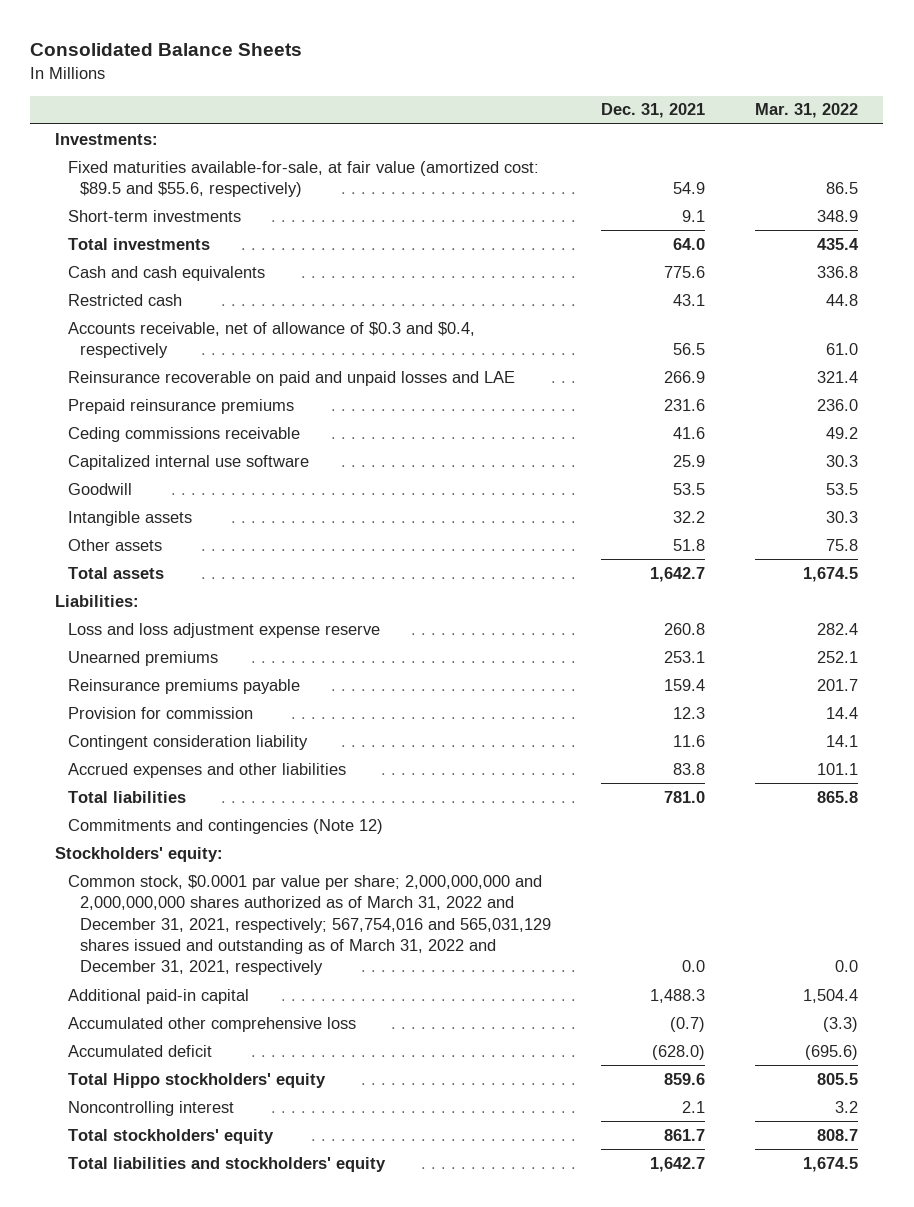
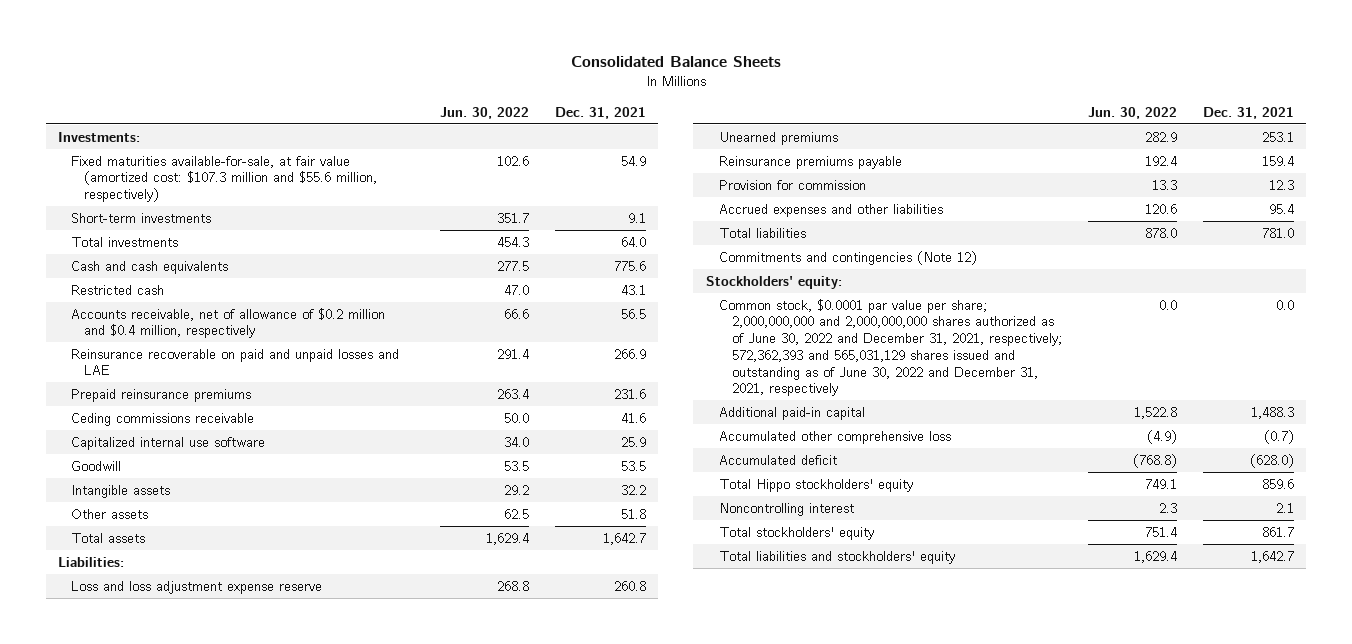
[755,103,859,119] Mar. 31, 2022 -> none
none -> [440,106,530,119] Jun. 30, 2022
[67,160,539,198] Fixed maturities available-for-sale, at fair value (amortized cost: $89.5 and $55.6, respectively) -> [71,155,378,203] Fixed maturities available-for-sale, at fair value (amortized cost: $107.3 million and $55.6 million, respectively)
[67,321,475,359] Accounts receivable, net of allowance of $0.3 and $0.4, respectively -> [71,307,386,339] Accounts receivable, net of allowance of $0.2 million and $0.4 million, respectively
[67,734,308,750] Contingent consideration liability -> none
[673,762,706,775] 83.8 -> [1268,203,1294,214] 95.4
[67,874,552,976] Common stock, $0.0001 par value per share; 2,000,000,000 and 2,000,000,000 shares authorized as of March 31, 2022 and December 31, 2021, respectively; 567,754,016 and 565,031,129 shares issued and outstanding as of March 31, 2022 and December 31, 2021, respectively -> [719,298,1063,397] Common stock, $0.0001 par value per share; 2,000,000,000 and 2,000,000,000 shares authorized as of June 30, 2022 and December 31, 2021, respectively; 572,362,393 and 565,031,129 shares issued and outstanding as of June 30, 2022 and December 31, 2021, respectively

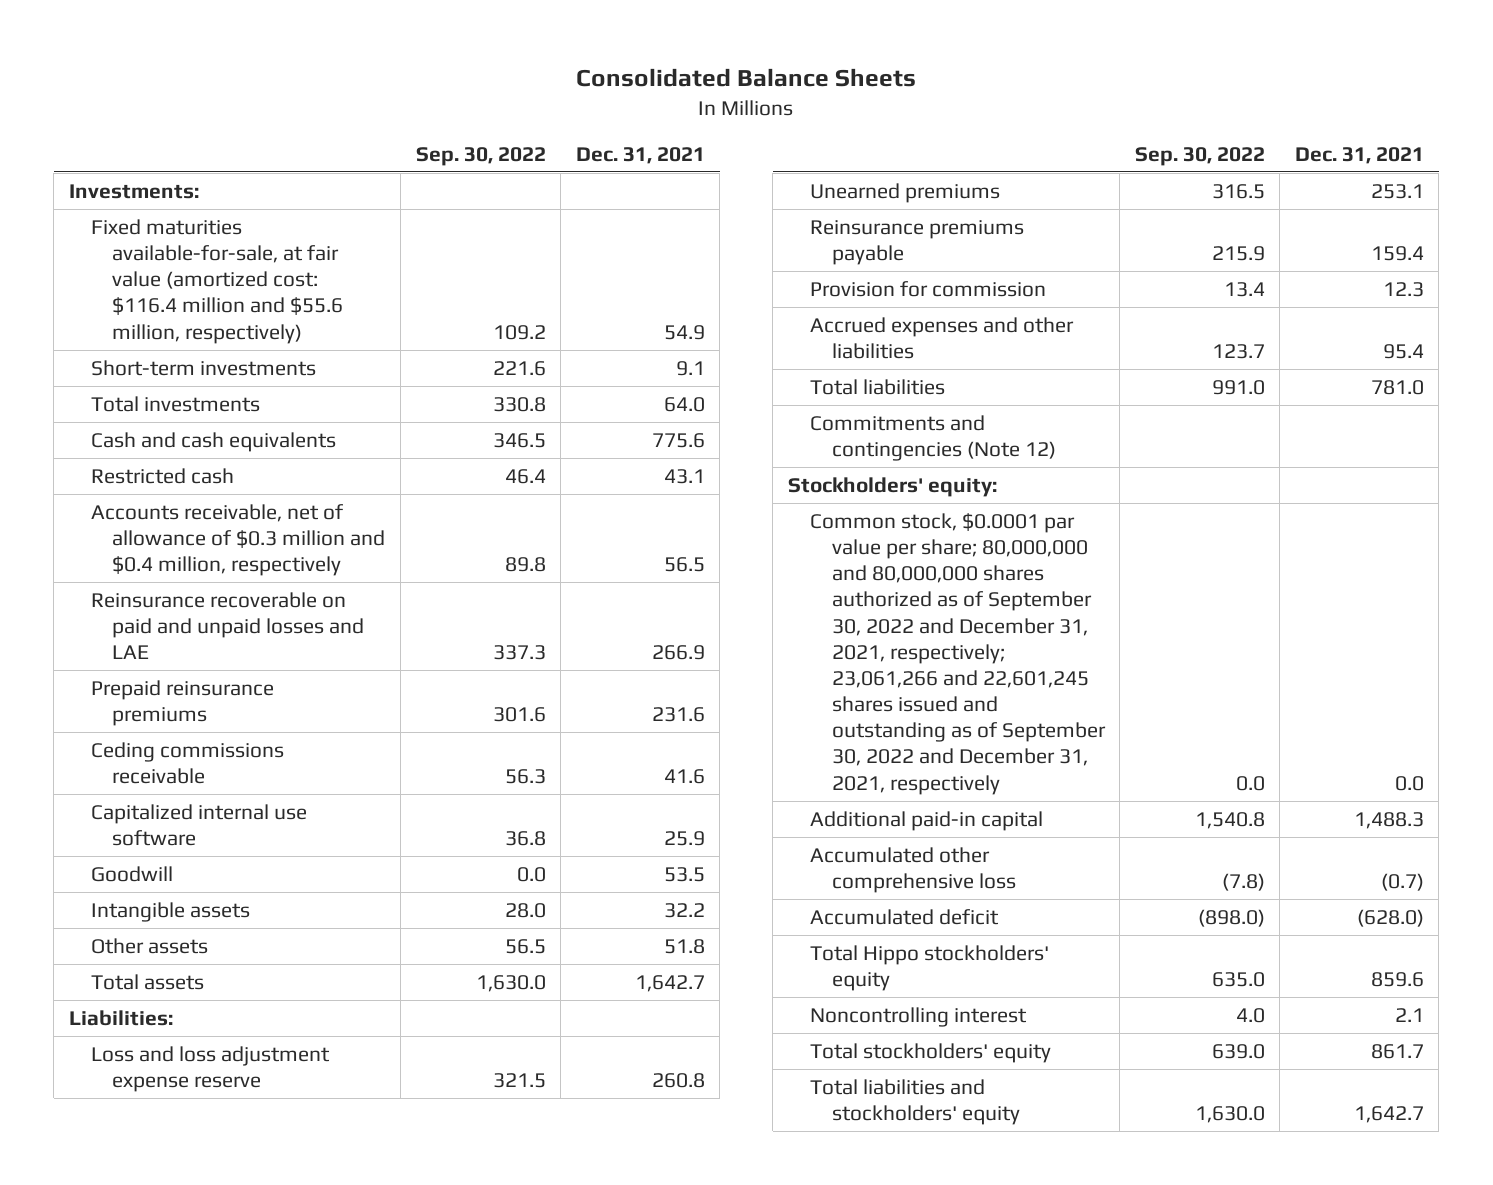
[440,106,530,119] Jun. 30, 2022 -> none
none -> [415,146,546,166] Sep. 30, 2022
[71,155,378,203] Fixed maturities available-for-sale, at fair value (amortized cost: $107.3 million and $55.6 million, respectively) -> [90,218,344,344] Fixed maturities available-for-sale, at fair value (amortized cost: $116.4 million and $55.6 million, respectively)
[71,307,386,339] Accounts receivable, net of allowance of $0.2 million and $0.4 million, respectively -> [90,503,386,577] Accounts receivable, net of allowance of $0.3 million and $0.4 million, respectively
[719,298,1063,397] Common stock, $0.0001 par value per share; 2,000,000,000 and 2,000,000,000 shares authorized as of June 30, 2022 and December 31, 2021, respectively; 572,362,393 and 565,031,129 shares issued and outstanding as of June 30, 2022 and December 31, 2021, respectively -> [809,512,1106,795] Common stock, $0.0001 par value per share; 80,000,000 and 80,000,000 shares authorized as of September 30, 2022 and December 31, 2021, respectively; 23,061,266 and 22,601,245 shares issued and outstanding as of September 30, 2022 and December 31, 2021, respectively

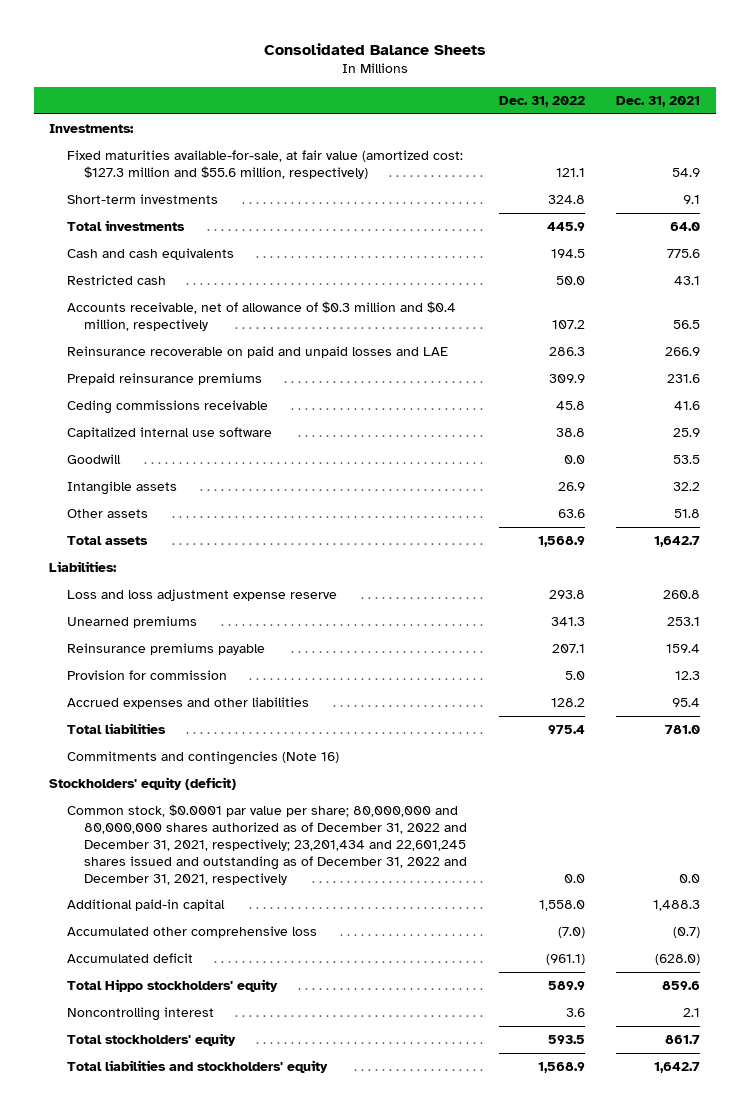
[415,146,546,166] Sep. 30, 2022 -> none
none -> [498,95,585,107] Dec. 31, 2022
[90,218,344,344] Fixed maturities available-for-sale, at fair value (amortized cost: $116.4 million and $55.6 million, respectively) -> [66,149,463,179] Fixed maturities available-for-sale, at fair value (amortized cost: $127.3 million and $55.6 million, respectively)
[809,414,1056,461] Commitments and contingencies (Note 12) -> [66,750,339,765] Commitments and contingencies (Note 16)
[787,476,997,497] Stockholders' equity: -> [49,776,237,790] Stockholders' equity (deficit)
[809,512,1106,795] Common stock, $0.0001 par value per share; 80,000,000 and 80,000,000 shares authorized as of September 30, 2022 and December 31, 2021, respectively; 23,061,266 and 22,601,245 shares issued and outstanding as of September 30, 2022 and December 31, 2021, respectively -> [66,803,468,885] Common stock, $0.0001 par value per share; 80,000,000 and 80,000,000 shares authorized as of December 31, 2022 and December 31, 2021, respectively; 23,201,434 and 22,601,245 shares issued and outstanding as of December 31, 2022 and December 31, 2021, respectively

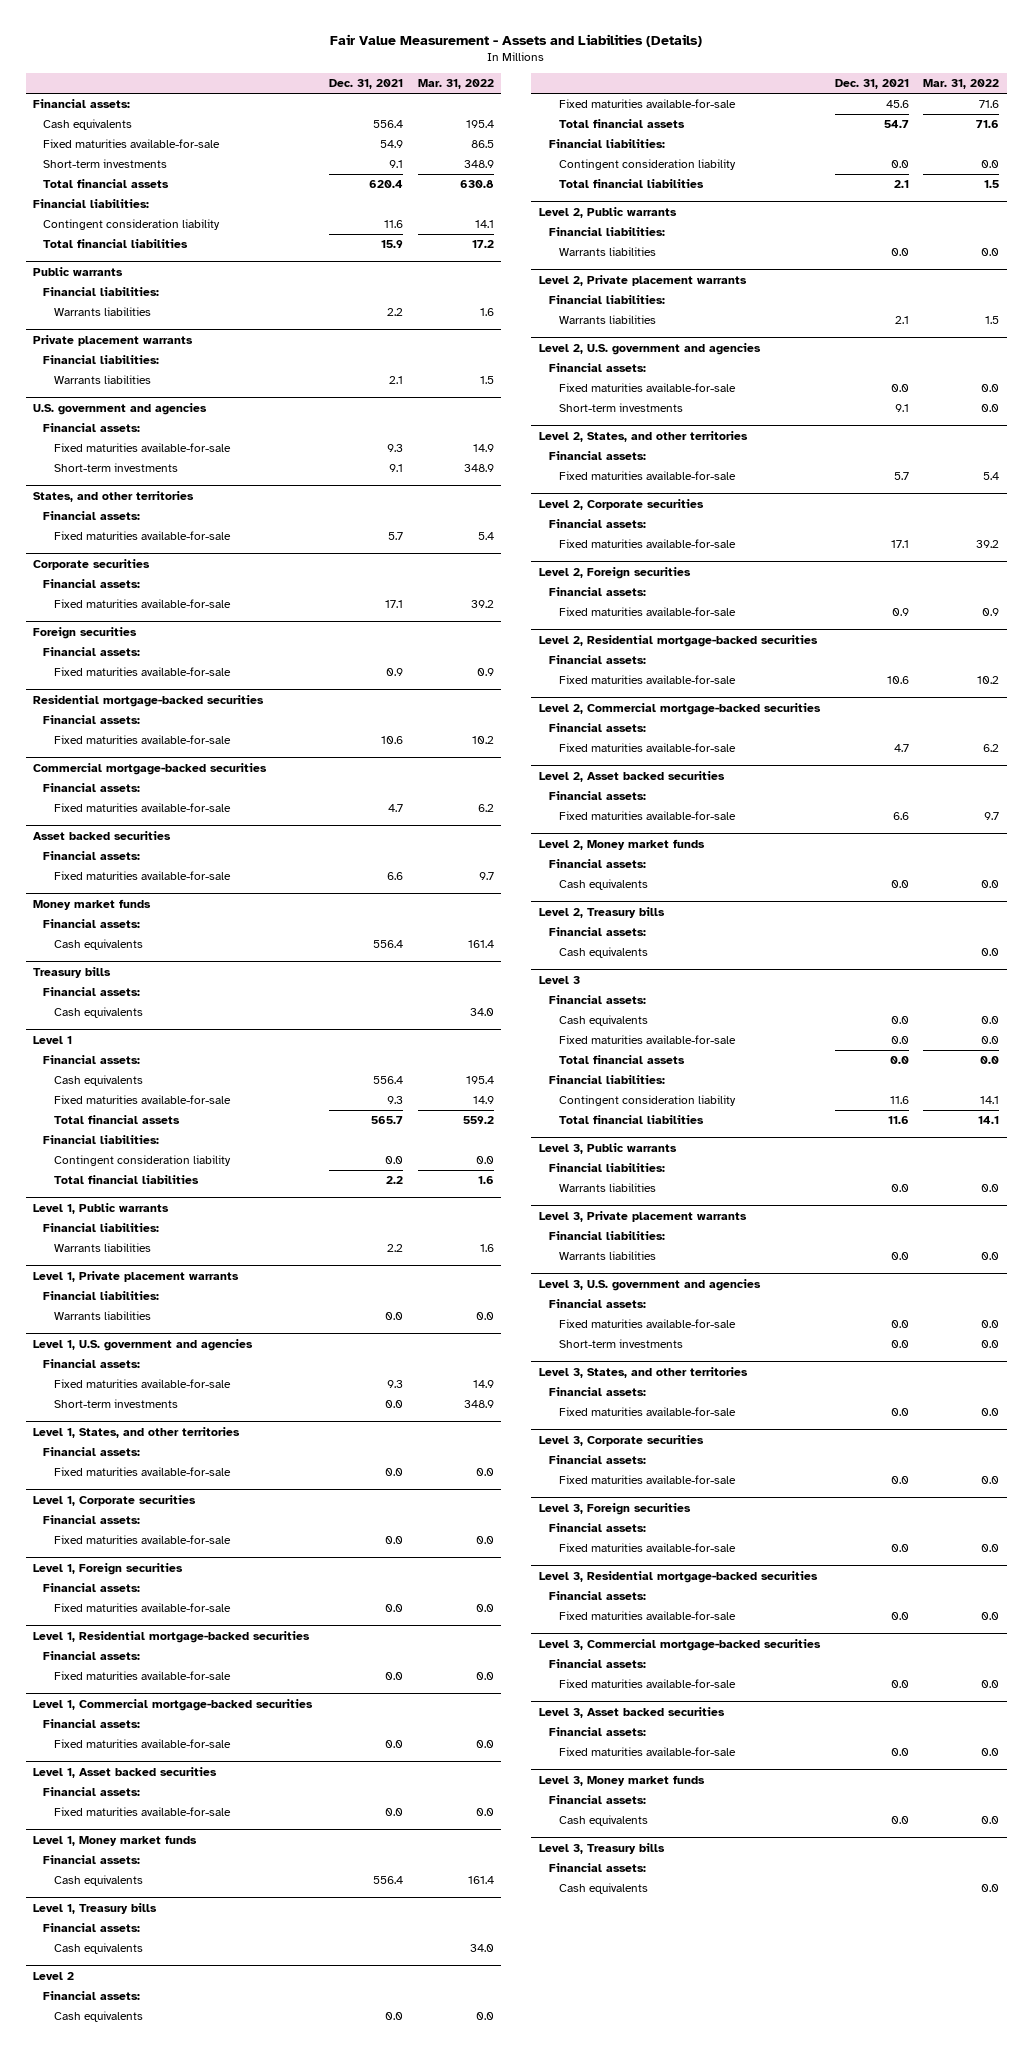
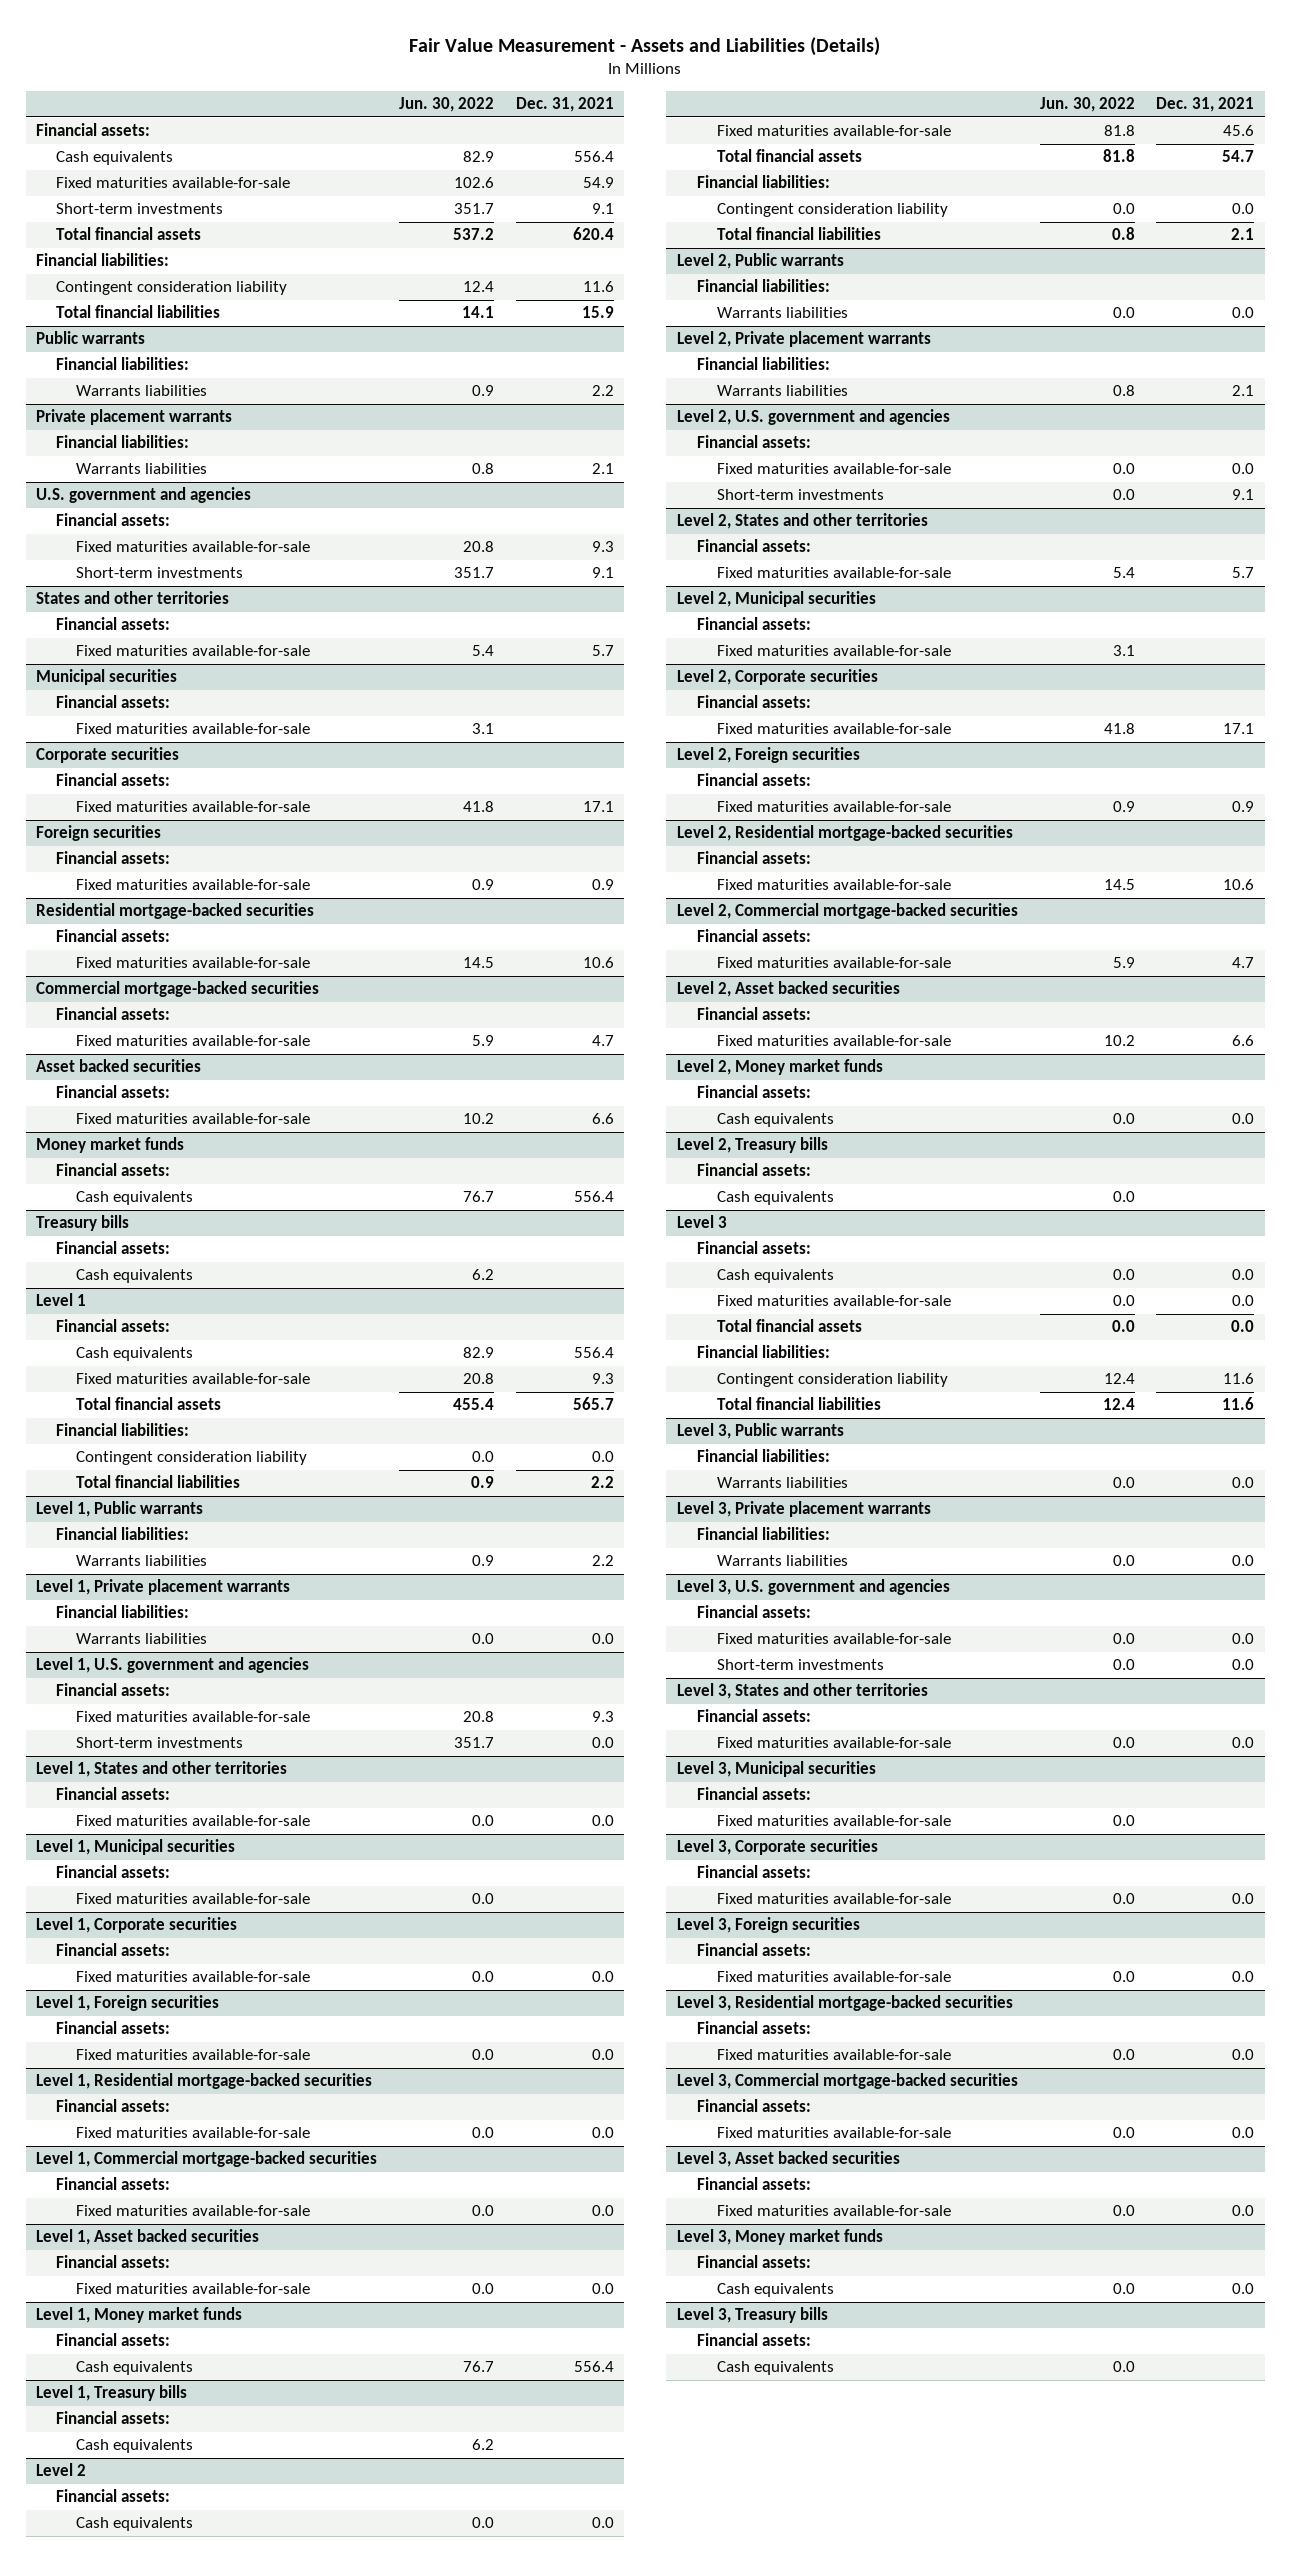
[417,79,494,90] Mar. 31, 2022 -> none
none -> [399,97,495,113] Jun. 30, 2022
[33,490,195,502] States, and other territories -> [36,591,230,605] States and other territories
none -> [36,669,178,686] Municipal securities
none -> [56,695,171,709] Financial assets:
none -> [76,723,311,735] Fixed maturities available-for-sale
[33,1426,241,1438] Level 1, States, and other territories -> [36,1761,288,1778] Level 1, States and other territories
none -> [36,1839,236,1856] Level 1, Municipal securities
none -> [56,1865,171,1879] Financial assets:
none -> [76,1893,311,1905] Fixed maturities available-for-sale
[538,430,748,442] Level 2, States, and other territories -> [677,513,929,530] Level 2, States and other territories
none -> [677,591,877,608] Level 2, Municipal securities
none -> [697,617,812,631] Financial assets:
none -> [717,645,952,657] Fixed maturities available-for-sale
[538,1366,748,1378] Level 3, States, and other territories -> [677,1683,929,1700] Level 3, States and other territories
none -> [677,1761,877,1778] Level 3, Municipal securities
none -> [697,1787,812,1801] Financial assets:
none -> [717,1815,952,1827] Fixed maturities available-for-sale

